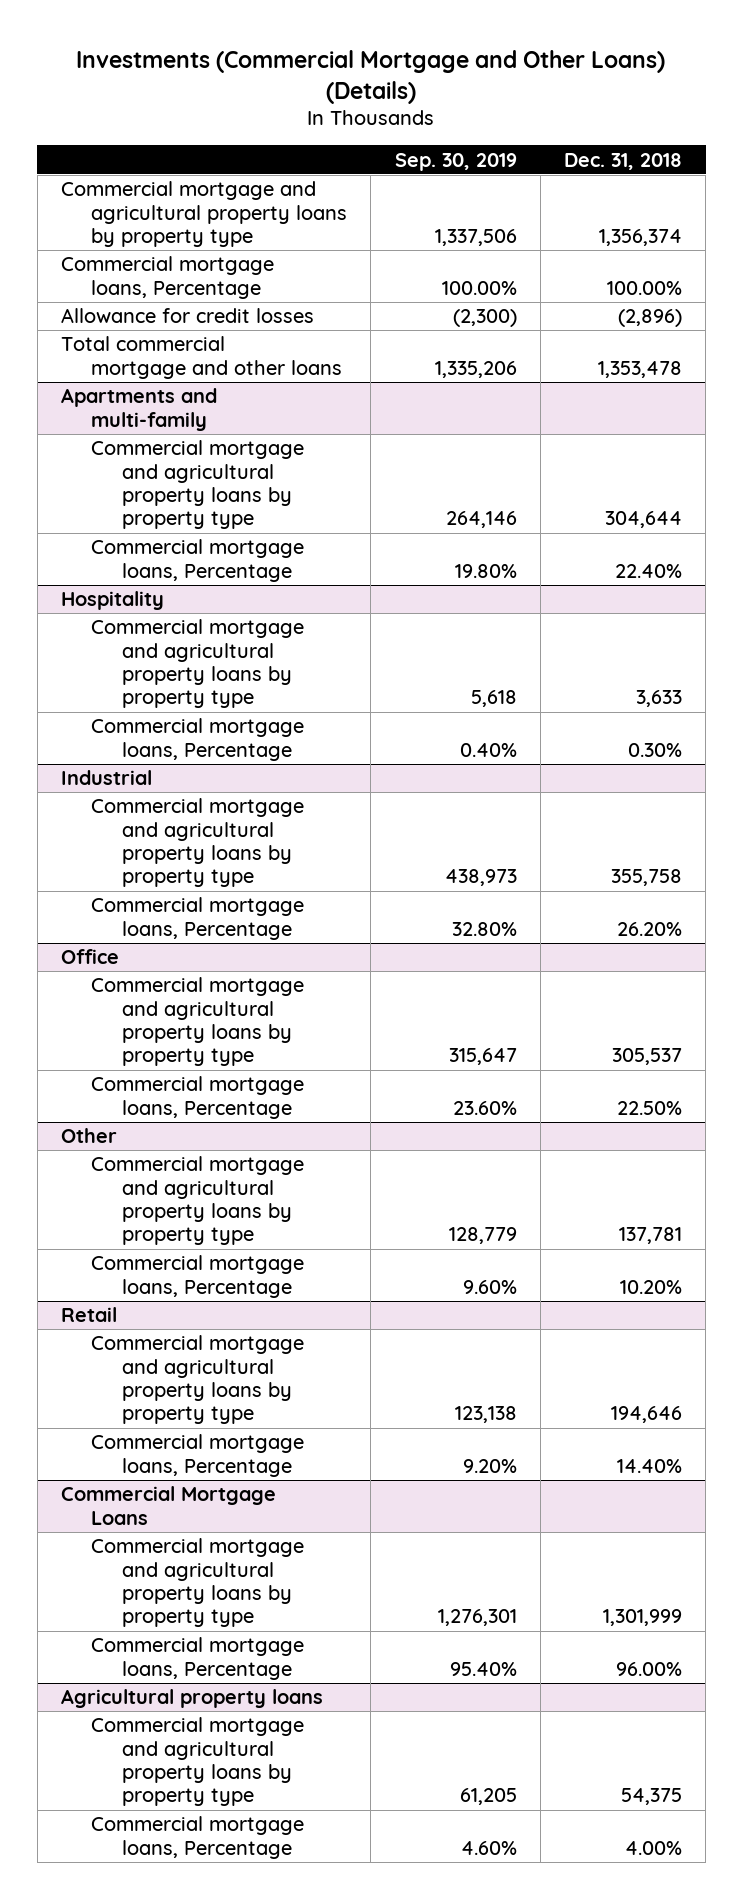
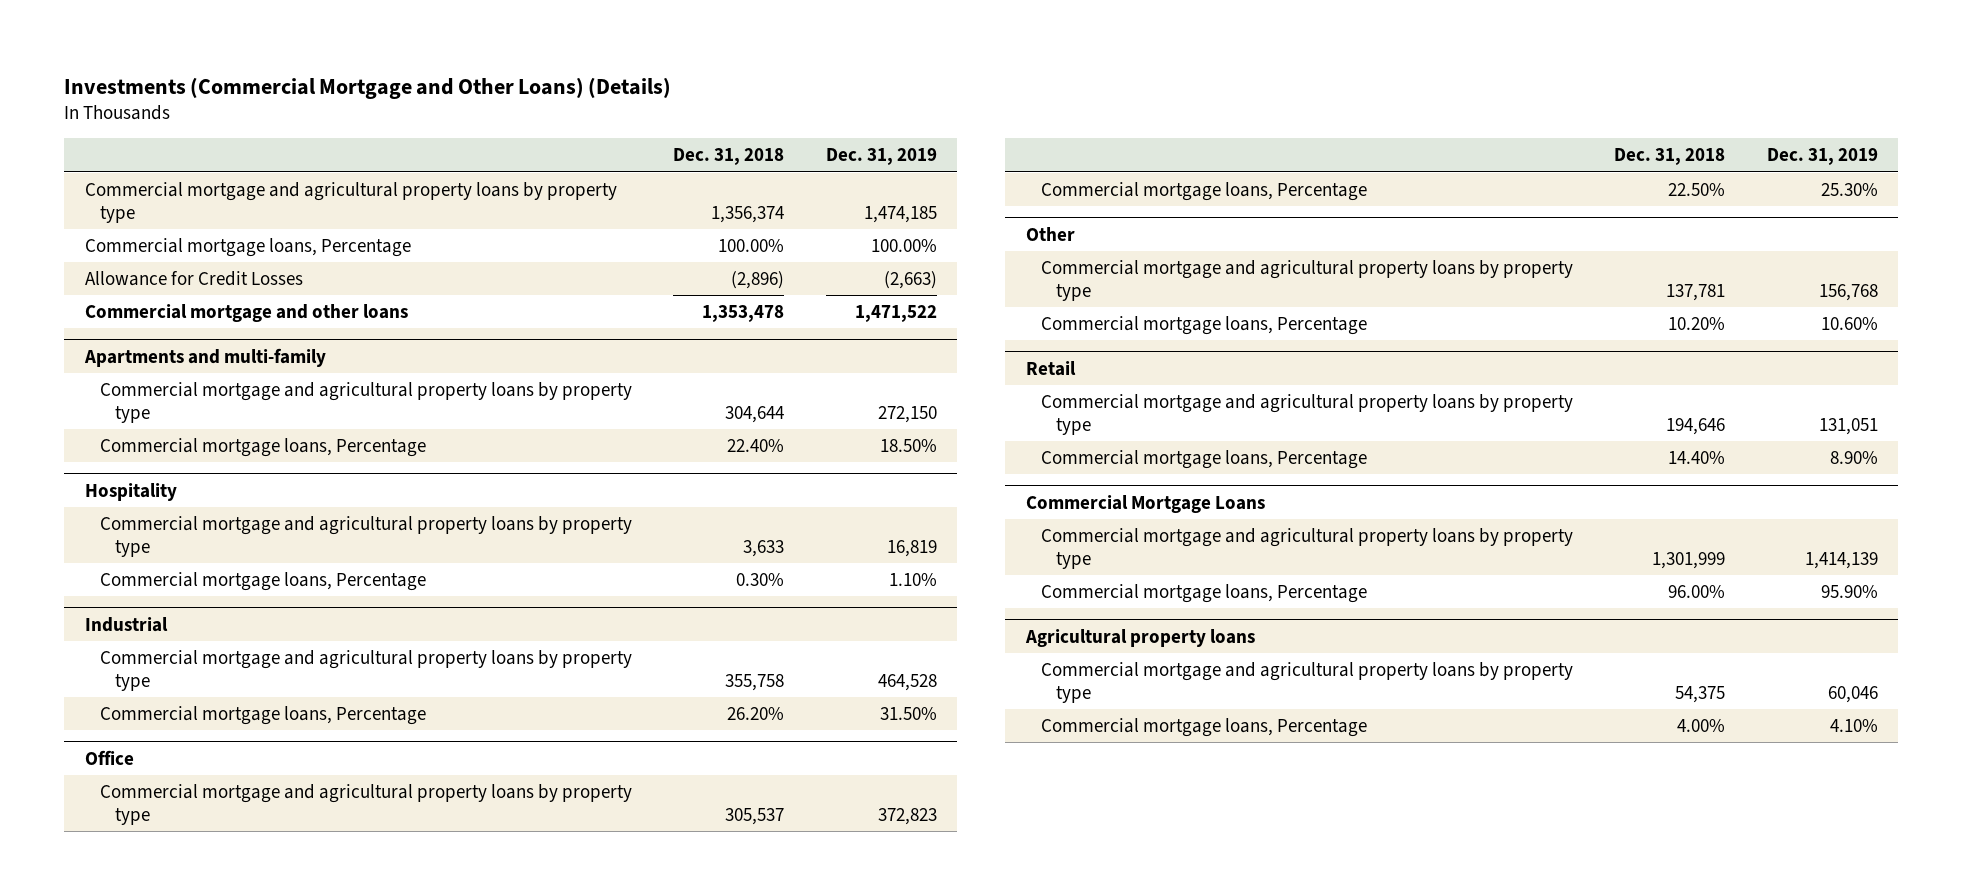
[394,152,517,171] Sep. 30, 2019 -> none
none -> [825,148,937,166] Dec. 31, 2019
[60,308,314,324] Allowance for credit losses -> [84,270,303,286] Allowance for Credit Losses
[60,336,343,379] Total commercial mortgage and other loans -> [84,303,408,322] Commercial mortgage and other loans

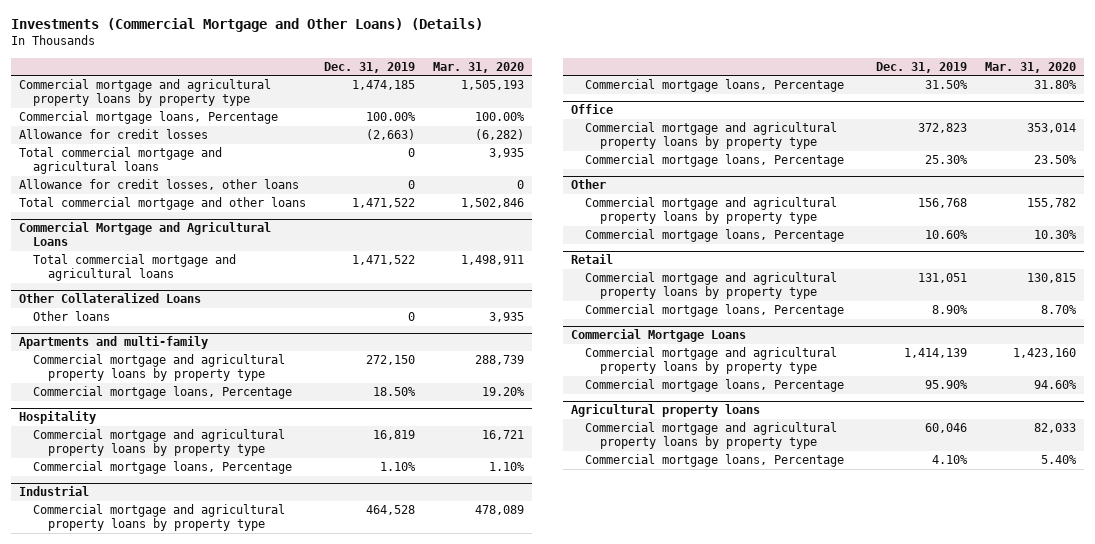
[673,148,785,166] Dec. 31, 2018 -> none
none -> [432,61,524,73] Mar. 31, 2020
[84,270,303,286] Allowance for Credit Losses -> [19,129,209,140] Allowance for credit losses
none -> [19,147,223,175] Total commercial mortgage and agricultural loans
none -> [19,179,300,191] Allowance for credit losses, other loans
[84,303,408,322] Commercial mortgage and other loans -> [19,197,307,211] Total commercial mortgage and other loans
none -> [19,222,272,247] Commercial Mortgage and Agricultural Loans
none -> [33,254,237,282] Total commercial mortgage and agricultural loans
none -> [19,293,202,304] Other Collateralized Loans
none -> [33,311,111,322] Other loans

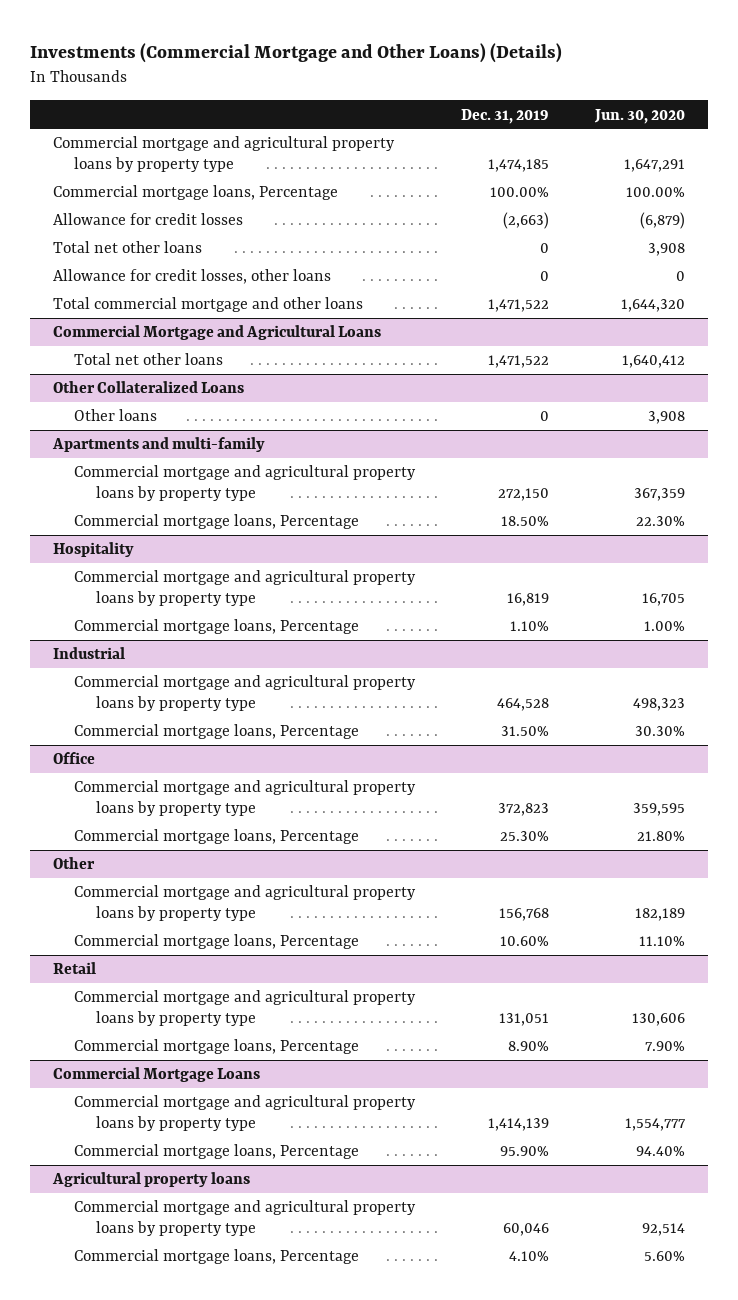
[432,61,524,73] Mar. 31, 2020 -> none
none -> [594,108,686,124] Jun. 30, 2020
[19,147,223,175] Total commercial mortgage and agricultural loans -> [53,241,203,254] Total net other loans
[33,254,237,282] Total commercial mortgage and agricultural loans -> [74,353,224,366] Total net other loans

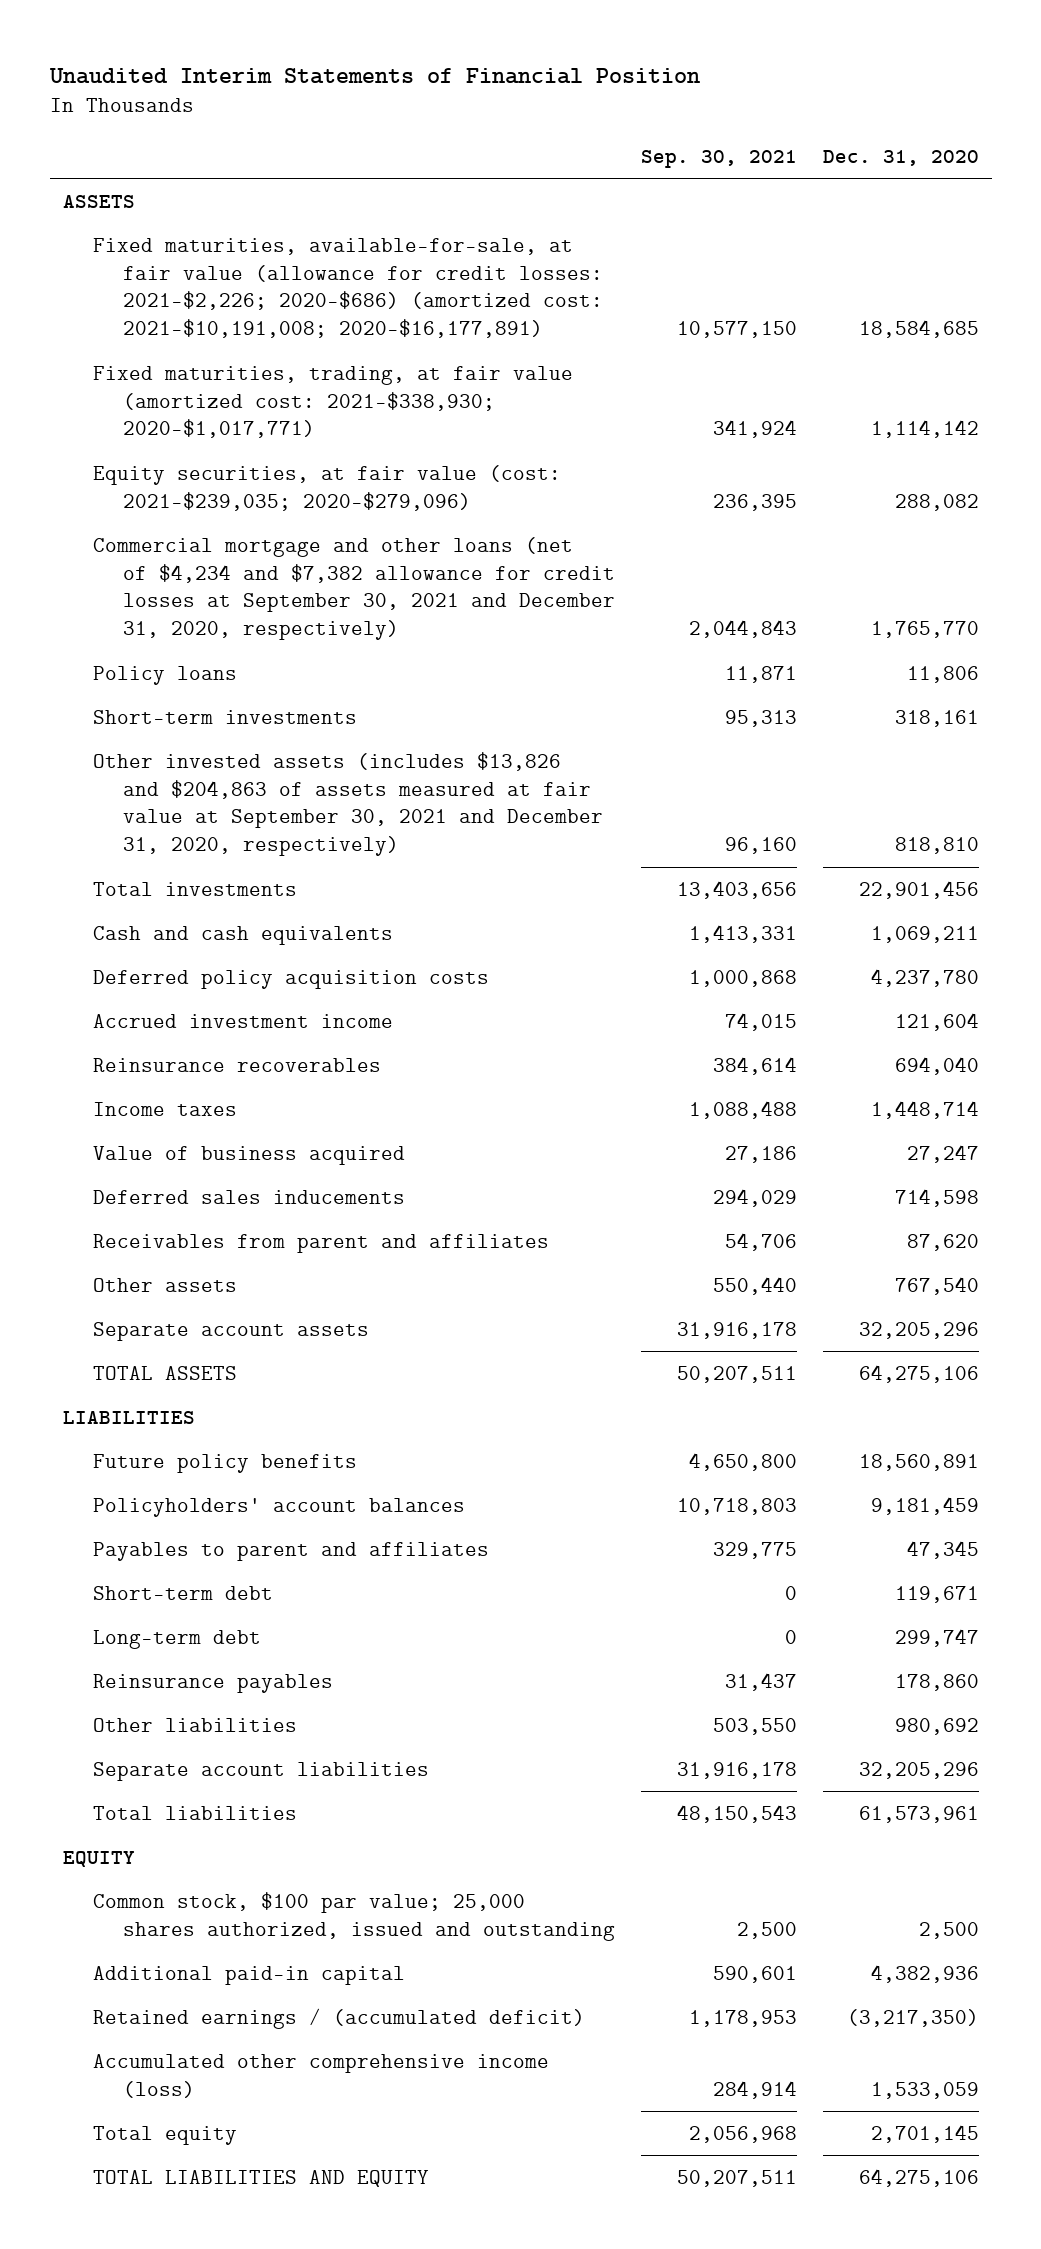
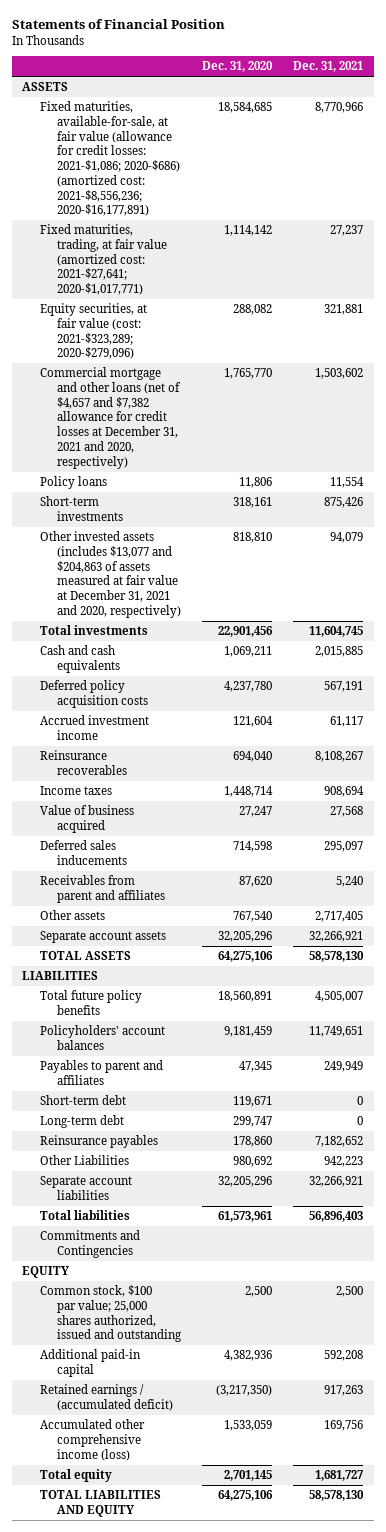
[48,68,700,85] Unaudited Interim Statements of Financial Position -> [11,19,225,30] Statements of Financial Position
[640,149,797,168] Sep. 30, 2021 -> none
none -> [293,61,364,73] Dec. 31, 2021
[92,237,603,339] Fixed maturities, available-for-sale, at fair value (allowance for credit losses: 2021-$2,226; 2020-$686) (amortized cost: 2021-$10,191,008; 2020-$16,177,891) -> [39,101,181,217] Fixed maturities, available-for-sale, at fair value (allowance for credit losses: 2021-$1,086; 2020-$686) (amortized cost: 2021-$8,556,236; 2020-$16,177,891)
[92,365,573,439] Fixed maturities, trading, at fair value (amortized cost: 2021-$338,930; 2020-$1,017,771) -> [39,224,168,296] Fixed maturities, trading, at fair value (amortized cost: 2021-$27,641; 2020-$1,017,771)
[92,464,561,511] Equity securities, at fair value (cost: 2021-$239,035; 2020-$279,096) -> [39,303,147,360] Equity securities, at fair value (cost: 2021-$323,289; 2020-$279,096)
[92,536,615,641] Commercial mortgage and other loans (net of $4,234 and $7,382 allowance for credit losses at September 30, 2021 and December 31, 2020, respectively) -> [39,367,182,469] Commercial mortgage and other loans (net of $4,657 and $7,382 allowance for credit losses at December 31, 2021 and 2020, respectively)
[92,751,603,857] Other invested assets (includes $13,826 and $204,863 of assets measured at fair value at September 30, 2021 and December 31, 2020, respectively) -> [39,531,182,618] Other invested assets (includes $13,077 and $204,863 of assets measured at fair value at December 31, 2021 and 2020, respectively)
[92,1453,357,1473] Future policy benefits -> [39,990,142,1015] Total future policy benefits
[92,1717,297,1732] Other liabilities -> [39,1155,129,1166] Other Liabilities
none -> [39,1230,140,1258] Commitments and Contingencies

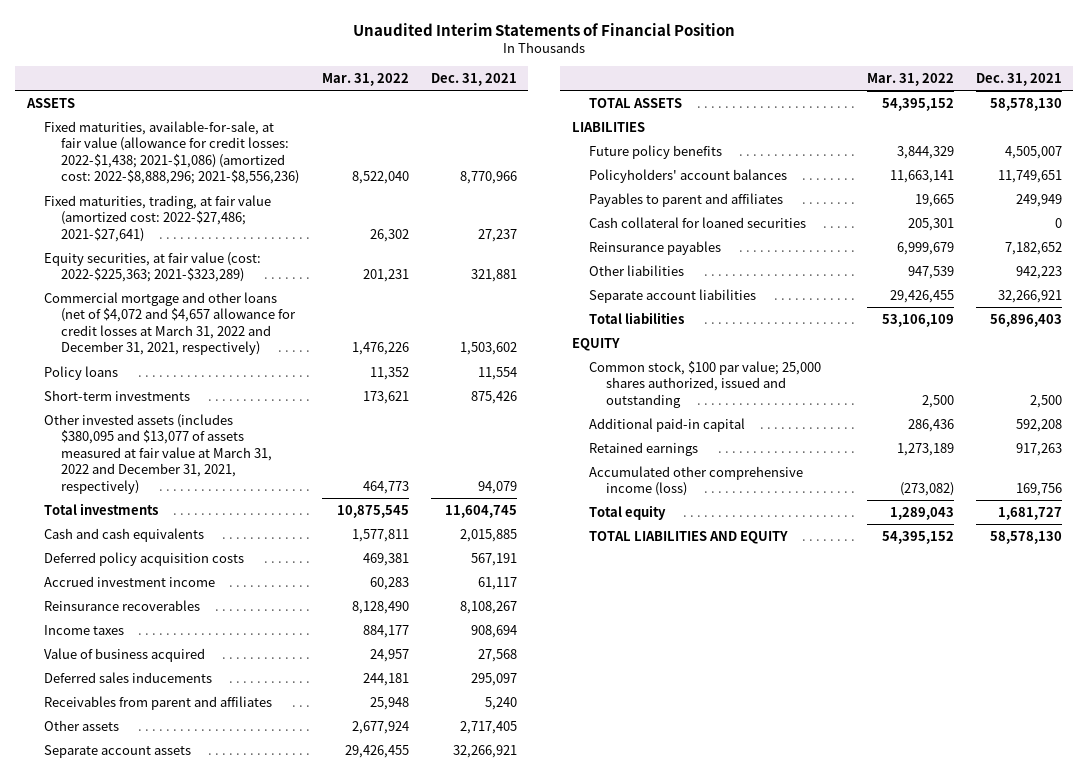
[11,19,225,30] Statements of Financial Position -> [353,22,736,36] Unaudited Interim Statements of Financial Position
[202,61,274,73] Dec. 31, 2020 -> none
none -> [321,72,409,86] Mar. 31, 2022
[39,101,181,217] Fixed maturities, available-for-sale, at fair value (allowance for credit losses: 2021-$1,086; 2020-$686) (amortized cost: 2021-$8,556,236; 2020-$16,177,891) -> [43,120,300,185] Fixed maturities, available-for-sale, at fair value (allowance for credit losses: 2022-$1,438; 2021-$1,086) (amortized cost: 2022-$8,888,296; 2021-$8,556,236)
[39,224,168,296] Fixed maturities, trading, at fair value (amortized cost: 2021-$27,641; 2020-$1,017,771) -> [43,194,271,242] Fixed maturities, trading, at fair value (amortized cost: 2022-$27,486; 2021-$27,641)
[39,303,147,360] Equity securities, at fair value (cost: 2021-$323,289; 2020-$279,096) -> [43,251,261,283] Equity securities, at fair value (cost: 2022-$225,363; 2021-$323,289)
[39,367,182,469] Commercial mortgage and other loans (net of $4,657 and $7,382 allowance for credit losses at December 31, 2021 and 2020, respectively) -> [43,291,297,356] Commercial mortgage and other loans (net of $4,072 and $4,657 allowance for credit losses at March 31, 2022 and December 31, 2021, respectively)
[39,531,182,618] Other invested assets (includes $13,077 and $204,863 of assets measured at fair value at December 31, 2021 and 2020, respectively) -> [43,413,273,495] Other invested assets (includes $380,095 and $13,077 of assets measured at fair value at March 31, 2022 and December 31, 2021, respectively)
[39,990,142,1015] Total future policy benefits -> [588,144,722,159] Future policy benefits
[39,1095,126,1106] Short-term debt -> none
[39,1115,124,1129] Long-term debt -> none
none -> [588,216,806,228] Cash collateral for loaned securities
[39,1155,129,1166] Other Liabilities -> [588,264,684,276] Other liabilities
[39,1230,140,1258] Commitments and Contingencies -> none
[39,1384,174,1411] Retained earnings / (accumulated deficit) -> [588,441,698,456] Retained earnings

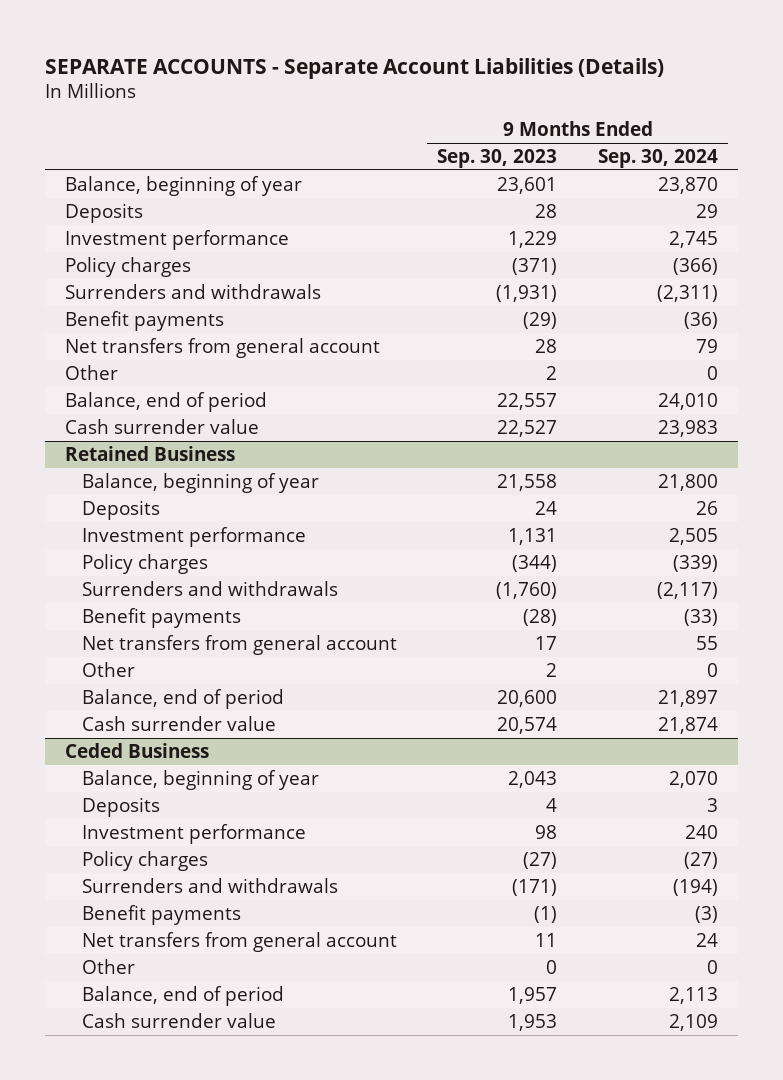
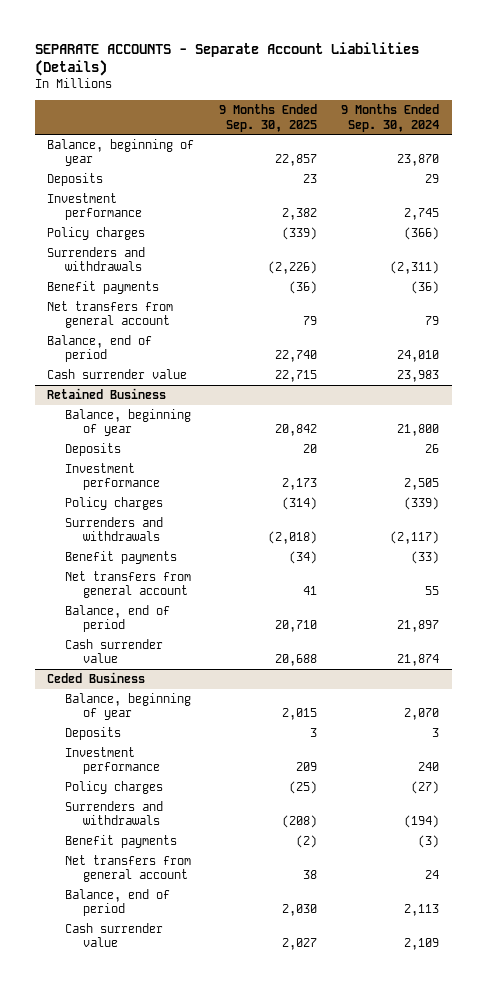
[437,149,558,169] Sep. 30, 2023 -> none
none -> [218,104,317,132] 9 Months Ended Sep. 30, 2025
[65,364,119,380] Other -> none
[81,661,135,677] Other -> none
[81,958,135,974] Other -> none

